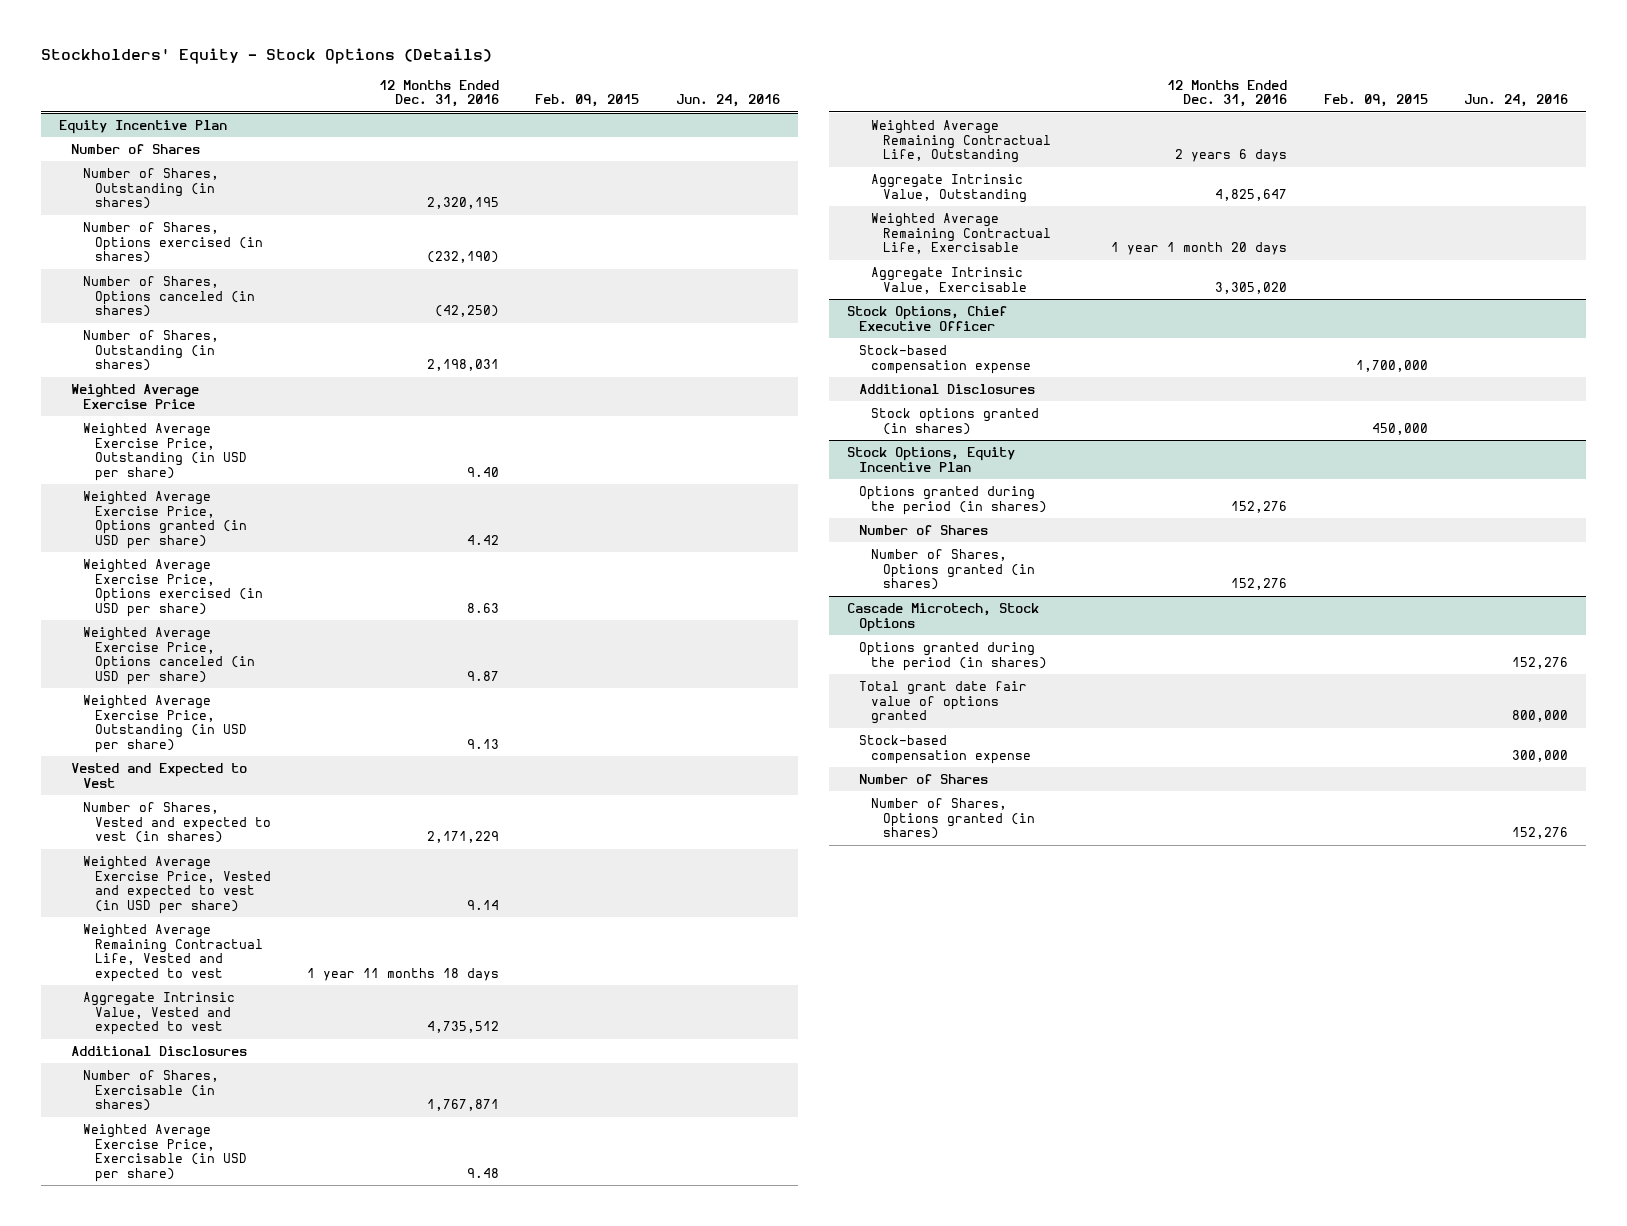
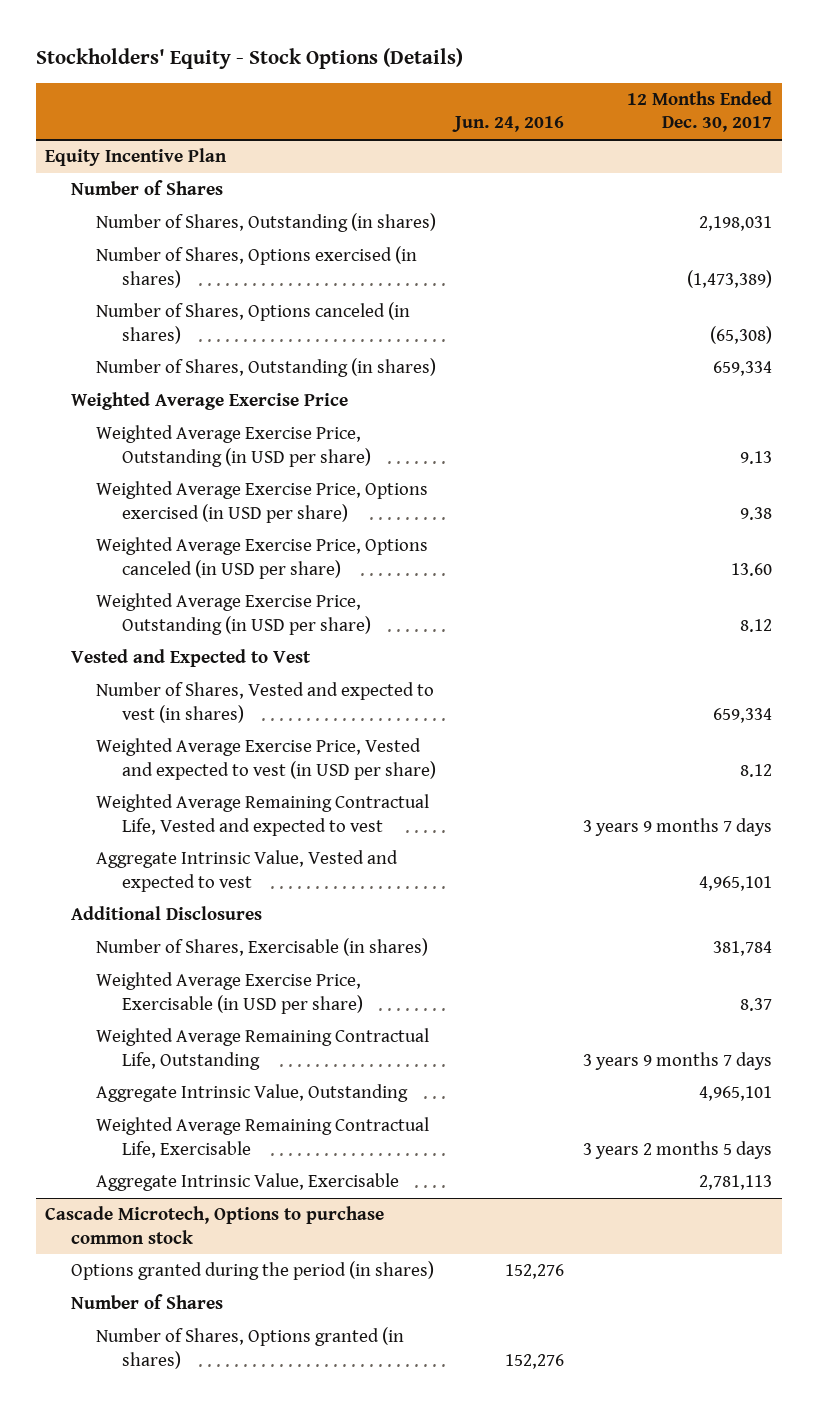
[379,79,500,108] 12 Months Ended Dec. 31, 2016 -> none
[535,94,640,108] Feb. 09, 2015 -> none
none -> [627,90,773,133] 12 Months Ended Dec. 30, 2017
[82,490,247,550] Weighted Average Exercise Price, Options granted (in USD per share) -> none
[847,305,1008,331] Stock Options, Chief Executive Officer -> none
[859,344,1032,374] Stock-based compensation expense -> none
[859,383,1036,394] Additional Disclosures -> none
[871,407,1040,435] Stock options granted (in shares) -> none
[847,446,1016,472] Stock Options, Equity Incentive Plan -> none
[859,485,1048,515] Options granted during the period (in shares) -> none
[859,524,989,535] Number of Shares -> none
[871,548,1035,591] Number of Shares, Options granted (in shares) -> none
[847,602,1040,632] Cascade Microtech, Stock Options -> [45,1206,385,1244] Cascade Microtech, Options to purchase common stock
[859,680,1028,725] Total grant date fair value of options granted -> none
[859,734,1032,764] Stock-based compensation expense -> none

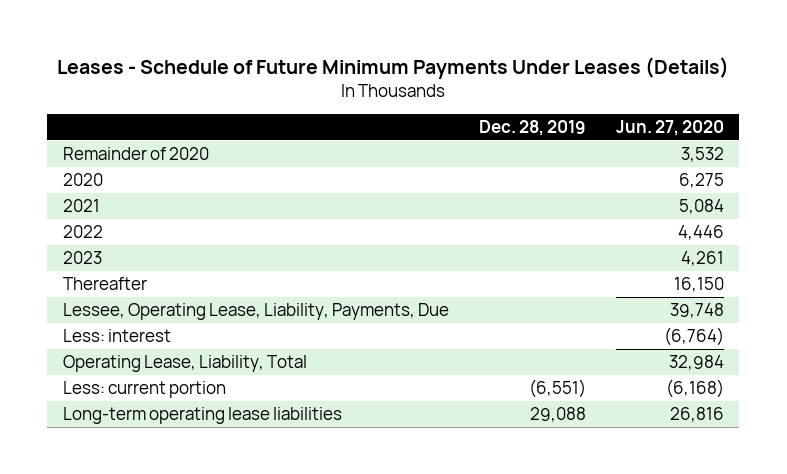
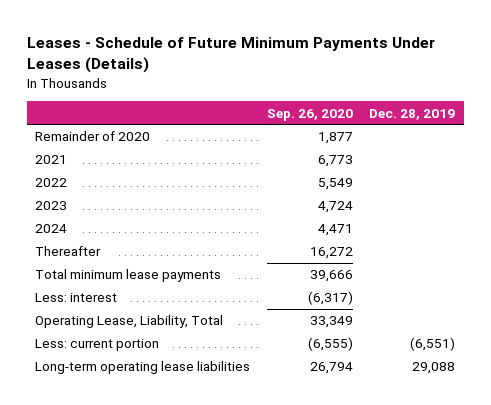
[616,120,725,137] Jun. 27, 2020 -> none
none -> [266,108,353,121] Sep. 26, 2020
[62,173,103,187] 2020 -> none
none -> [35,224,68,234] 2024
[62,303,449,321] Lessee, Operating Lease, Liability, Payments, Due -> [35,269,222,283] Total minimum lease payments

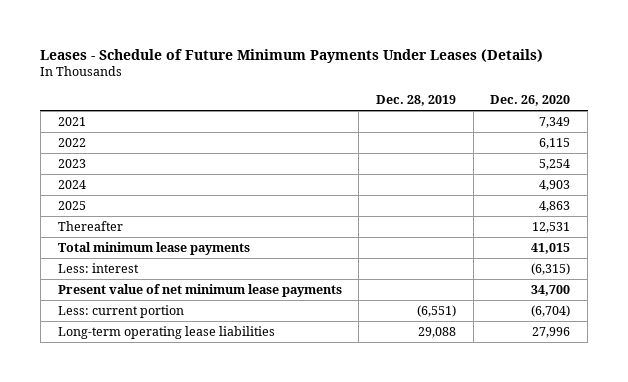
[266,108,353,121] Sep. 26, 2020 -> none
none -> [490,94,571,106] Dec. 26, 2020
[35,131,151,142] Remainder of 2020 -> none
none -> [57,201,86,211] 2025
[35,315,224,329] Operating Lease, Liability, Total -> [57,284,342,298] Present value of net minimum lease payments

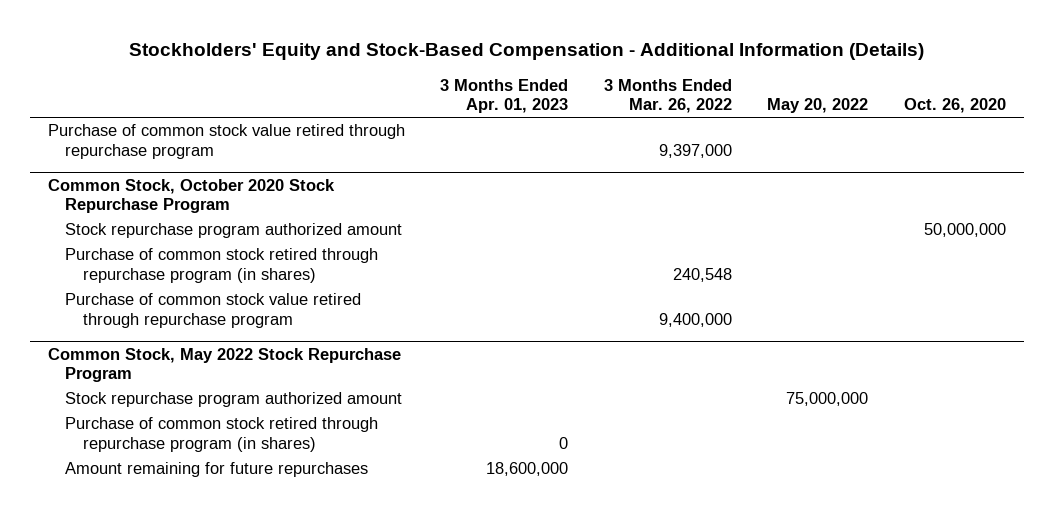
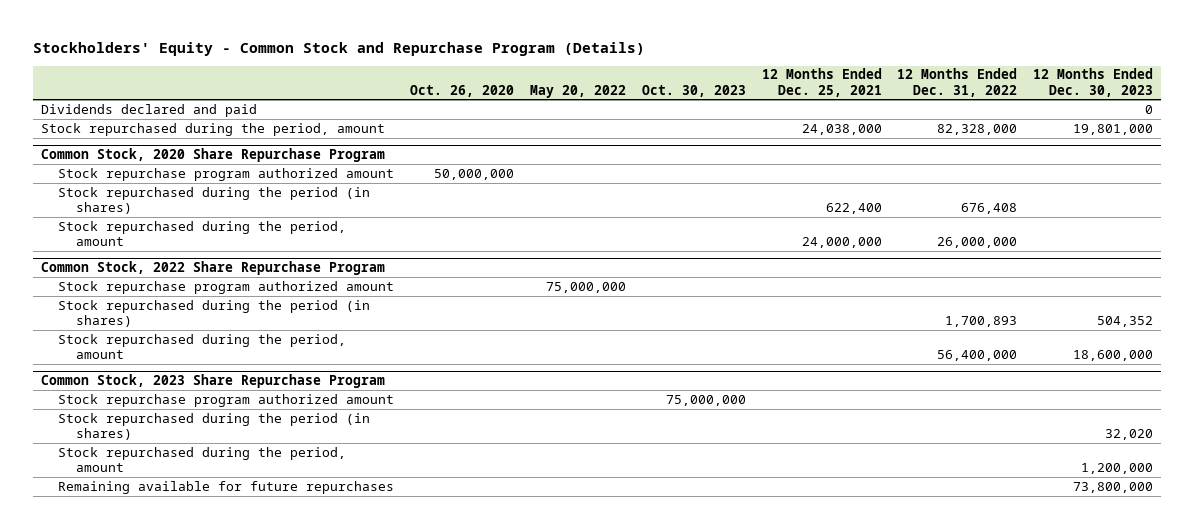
[128,42,924,60] Stockholders' Equity and Stock-Based Compensation - Additional Information (Details) -> [32,41,645,56] Stockholders' Equity - Common Stock and Repurchase Program (Details)
[440,79,569,114] 3 Months Ended Apr. 01, 2023 -> none
[603,79,732,114] 3 Months Ended Mar. 26, 2022 -> none
none -> [641,84,746,97] Oct. 30, 2023
none -> [761,68,882,97] 12 Months Ended Dec. 25, 2021
none -> [897,68,1018,97] 12 Months Ended Dec. 31, 2022
none -> [1033,68,1154,97] 12 Months Ended Dec. 30, 2023
none -> [40,103,257,117] Dividends declared and paid
[47,124,405,159] Purchase of common stock value retired through repurchase program -> [40,122,385,136] Stock repurchased during the period, amount
[47,179,335,214] Common Stock, October 2020 Stock Repurchase Program -> [40,148,385,163] Common Stock, 2020 Share Repurchase Program
[65,248,379,283] Purchase of common stock retired through repurchase program (in shares) -> [58,186,371,215] Stock repurchased during the period (in shares)
[65,293,362,328] Purchase of common stock value retired through repurchase program -> [58,220,347,247] Stock repurchased during the period, amount
[47,348,401,383] Common Stock, May 2022 Stock Repurchase Program -> [40,261,385,276] Common Stock, 2022 Share Repurchase Program
[65,462,369,478] Amount remaining for future repurchases -> none
[65,417,379,452] Purchase of common stock retired through repurchase program (in shares) -> [58,299,371,328] Stock repurchased during the period (in shares)
none -> [58,333,347,360] Stock repurchased during the period, amount
none -> [40,374,385,389] Common Stock, 2023 Share Repurchase Program
none -> [58,393,395,407] Stock repurchase program authorized amount
none -> [58,412,371,441] Stock repurchased during the period (in shares)
none -> [58,446,347,473] Stock repurchased during the period, amount
none -> [58,480,395,494] Remaining available for future repurchases

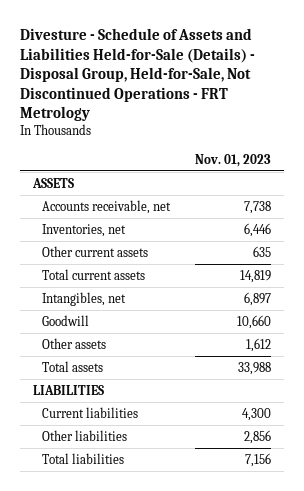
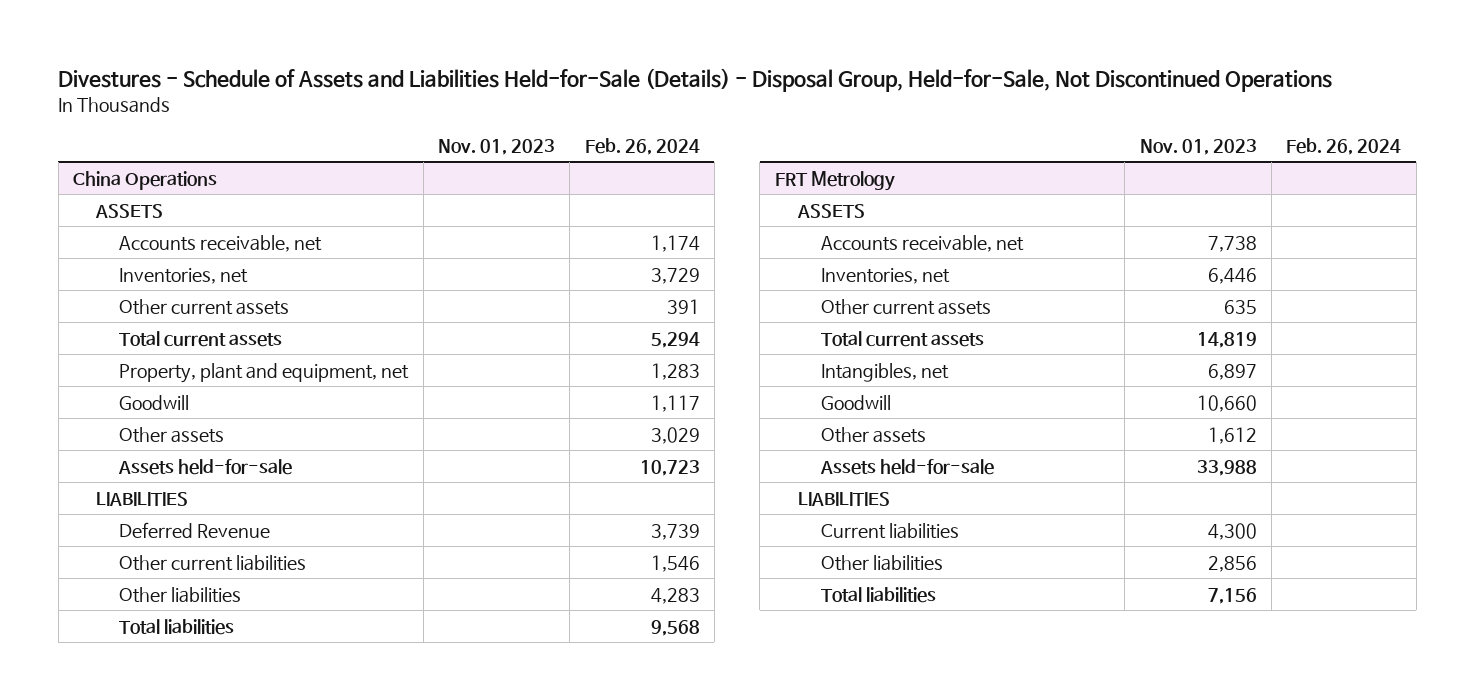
[20,27,256,122] Divesture - Schedule of Assets and Liabilities Held-for-Sale (Details) - Disposal Group, Held-for-Sale, Not Discontinued Operations - FRT Metrology -> [58,68,1333,93] Divestures - Schedule of Assets and Liabilities Held-for-Sale (Details) - Disposal Group, Held-for-Sale, Not Discontinued Operations
none -> [584,137,700,155] Feb. 26, 2024
none -> [72,170,217,190] China Operations
none -> [95,203,164,218] ASSETS
none -> [119,234,323,252] Accounts receivable, net
none -> [119,267,249,284] Inventories, net
none -> [119,298,290,315] Other current assets
none -> [119,330,283,347] Total current assets
none -> [119,362,410,383] Property, plant and equipment, net
none -> [119,394,190,410] Goodwill
none -> [119,426,225,443] Other assets
none -> [118,458,293,475] Assets held-for-sale
none -> [96,491,189,506] LIABILITIES
none -> [119,521,271,538] Deferred Revenue
none -> [119,554,307,571] Other current liabilities
none -> [119,586,242,603] Other liabilities
none -> [119,618,235,635] Total liabilities
none -> [774,170,895,191] FRT Metrology
[42,360,104,372] Total assets -> [819,458,994,475] Assets held-for-sale

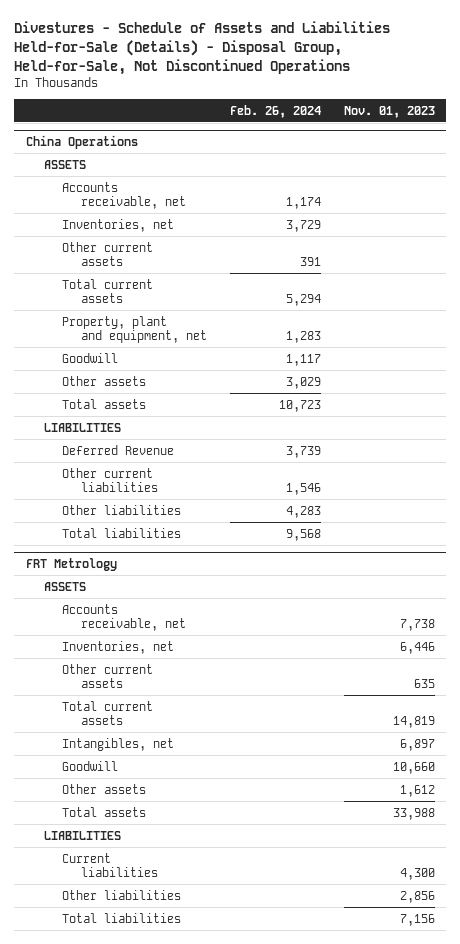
[118,458,293,475] Assets held-for-sale -> [62,398,147,409] Total assets
[819,458,994,475] Assets held-for-sale -> [62,806,147,817] Total assets

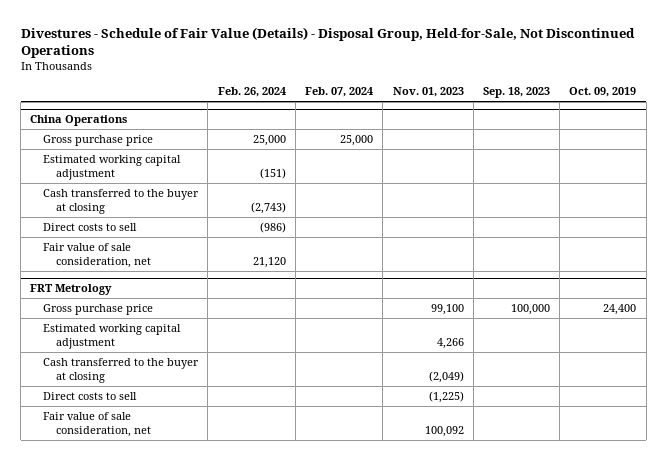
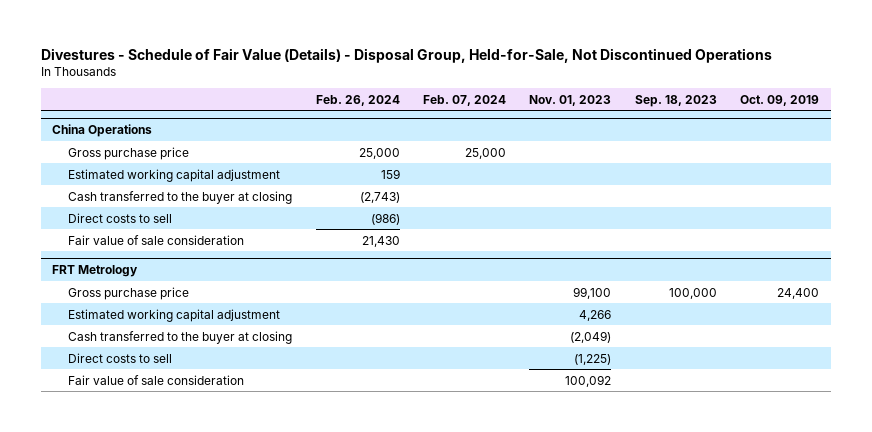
[259,168,286,180] (151) -> [380,168,400,179] 159
[43,242,152,269] Fair value of sale consideration, net -> [68,234,245,245] Fair value of sale consideration
[252,257,286,269] 21,120 -> [361,235,400,247] 21,430
[43,411,152,438] Fair value of sale consideration, net -> [68,374,245,385] Fair value of sale consideration

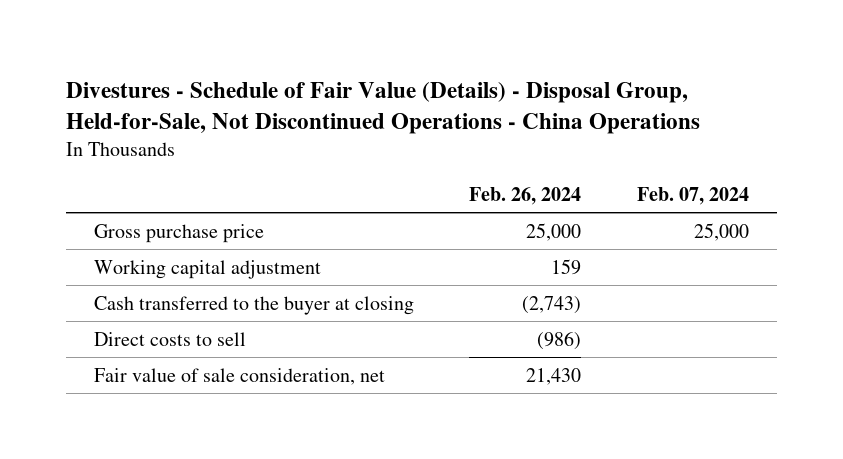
[40,47,772,63] Divestures - Schedule of Fair Value (Details) - Disposal Group, Held-for-Sale, Not Discontinued Operations -> [66,81,701,134] Divestures - Schedule of Fair Value (Details) - Disposal Group, Held-for-Sale, Not Discontinued Operations - China Operations
[529,94,612,106] Nov. 01, 2023 -> none
[634,94,717,107] Sep. 18, 2023 -> none
[740,94,820,106] Oct. 09, 2019 -> none
[52,123,153,137] China Operations -> none
[68,168,281,182] Estimated working capital adjustment -> [93,259,321,279] Working capital adjustment
[52,264,139,277] FRT Metrology -> none
[68,286,190,300] Gross purchase price -> none
[68,308,281,322] Estimated working capital adjustment -> none
[68,330,293,344] Cash transferred to the buyer at closing -> none
[68,352,173,363] Direct costs to sell -> none
[68,374,245,385] Fair value of sale consideration -> none
[68,234,245,245] Fair value of sale consideration -> [93,367,385,385] Fair value of sale consideration, net

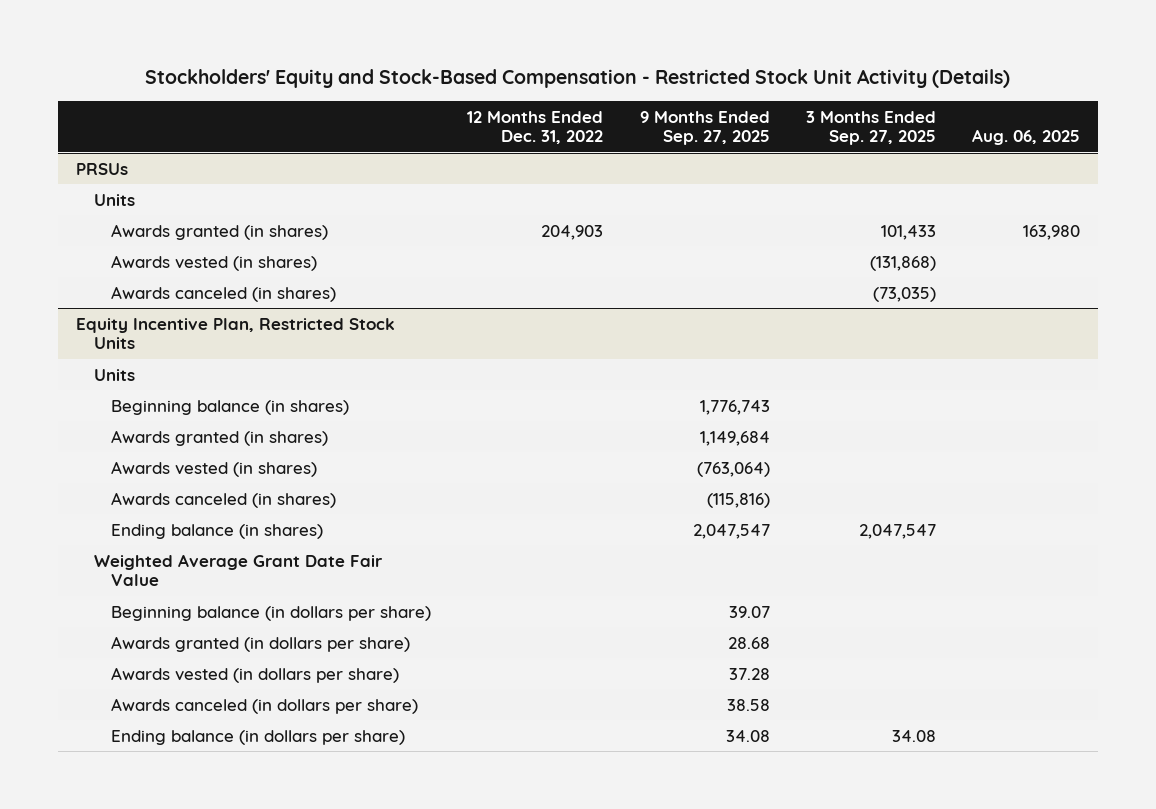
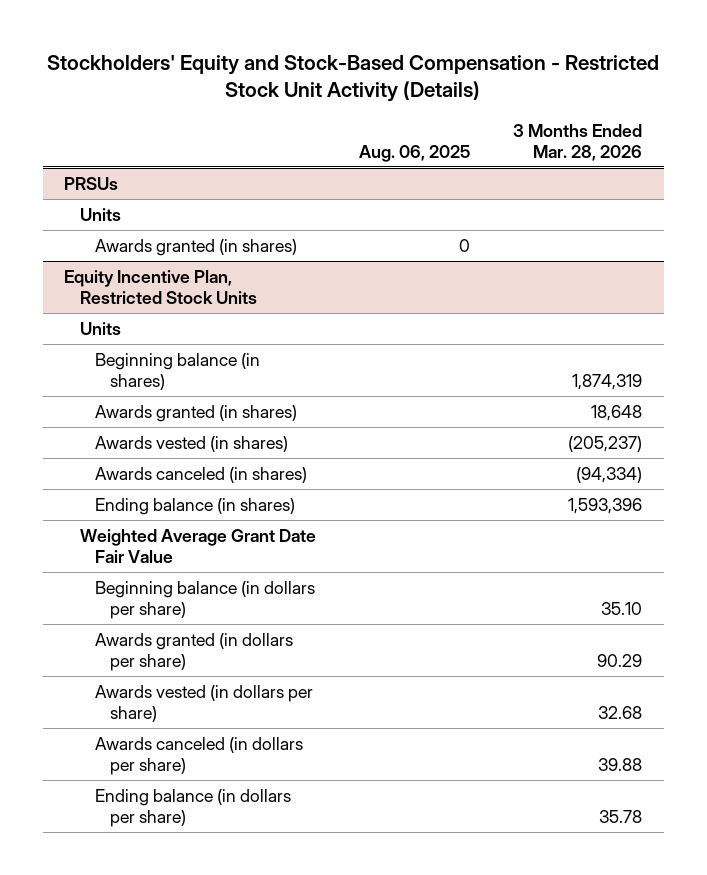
[467,110,604,144] 12 Months Ended Dec. 31, 2022 -> none
[639,110,770,145] 9 Months Ended Sep. 27, 2025 -> none
[805,110,936,145] 3 Months Ended Sep. 27, 2025 -> none
none -> [513,123,643,161] 3 Months Ended Mar. 28, 2026
[111,254,318,271] Awards vested (in shares) -> none
[111,285,337,302] Awards canceled (in shares) -> none
[1023,224,1081,240] 163,980 -> [459,238,471,252] 0

